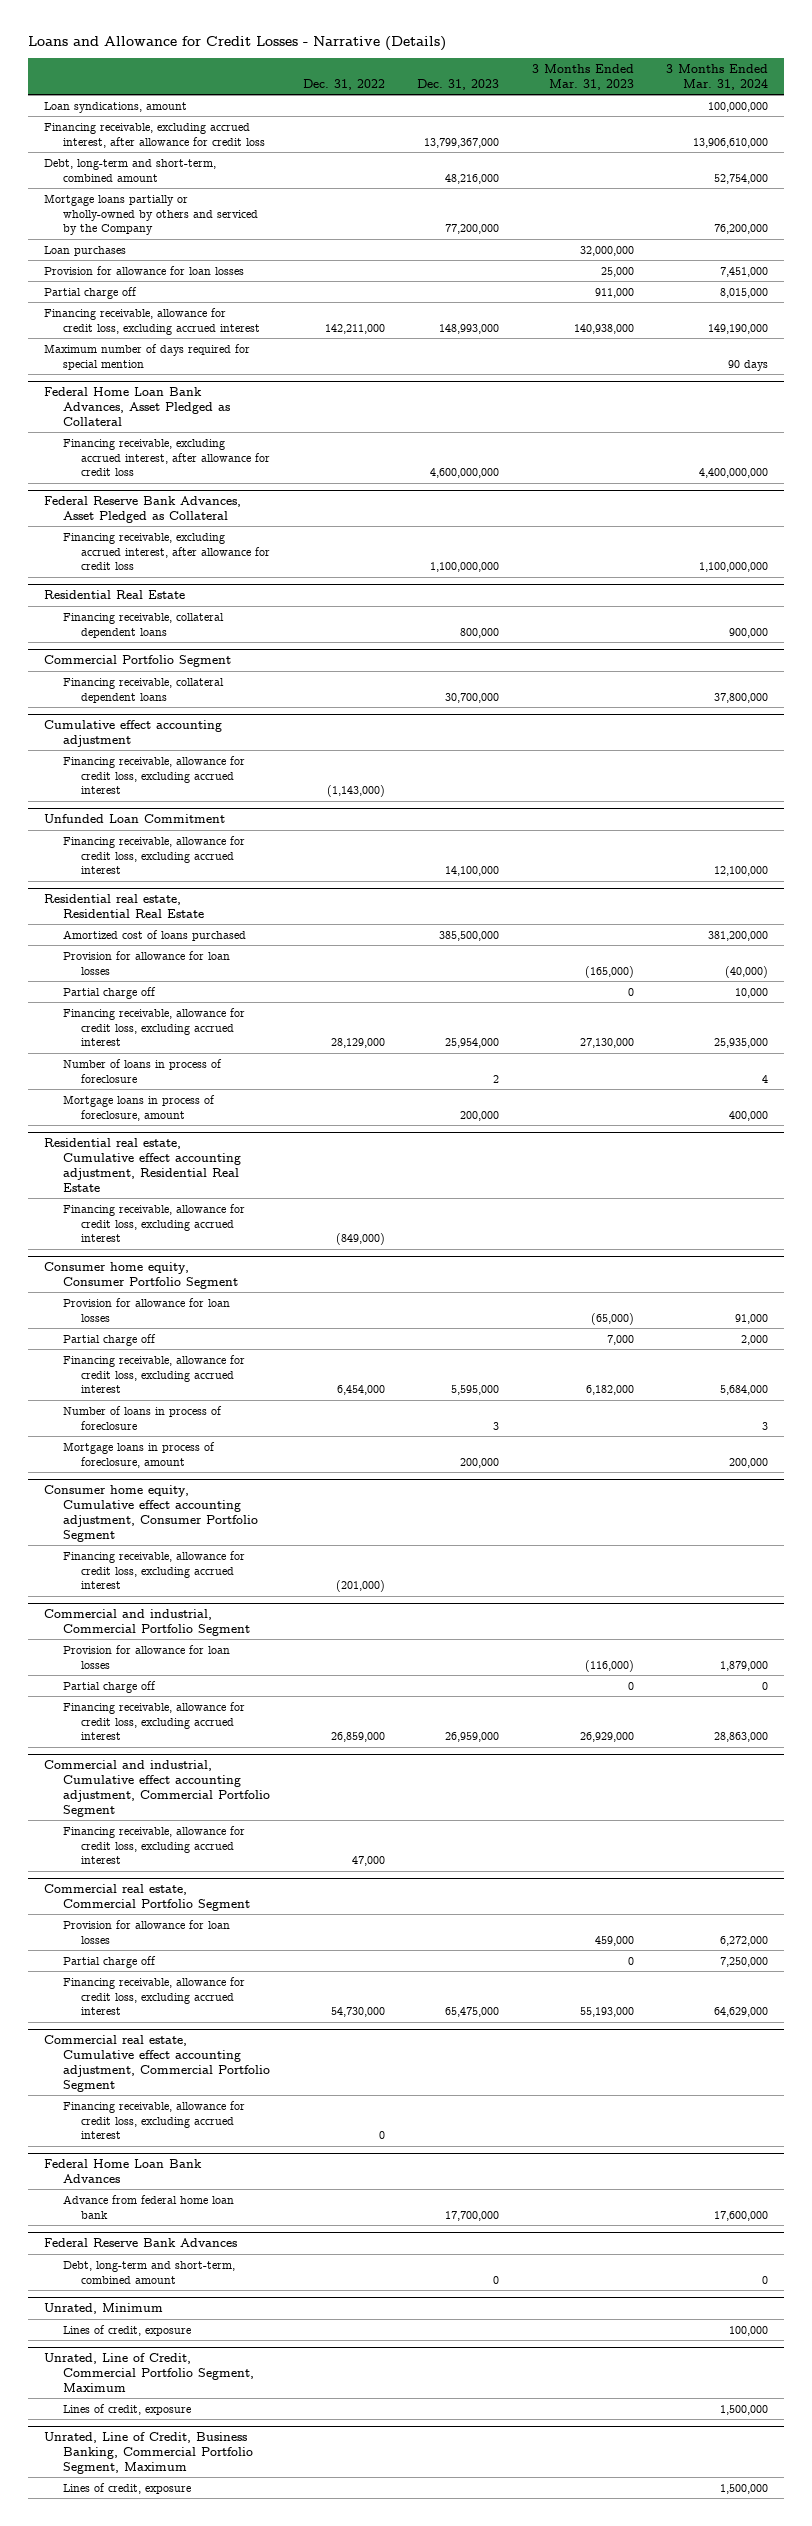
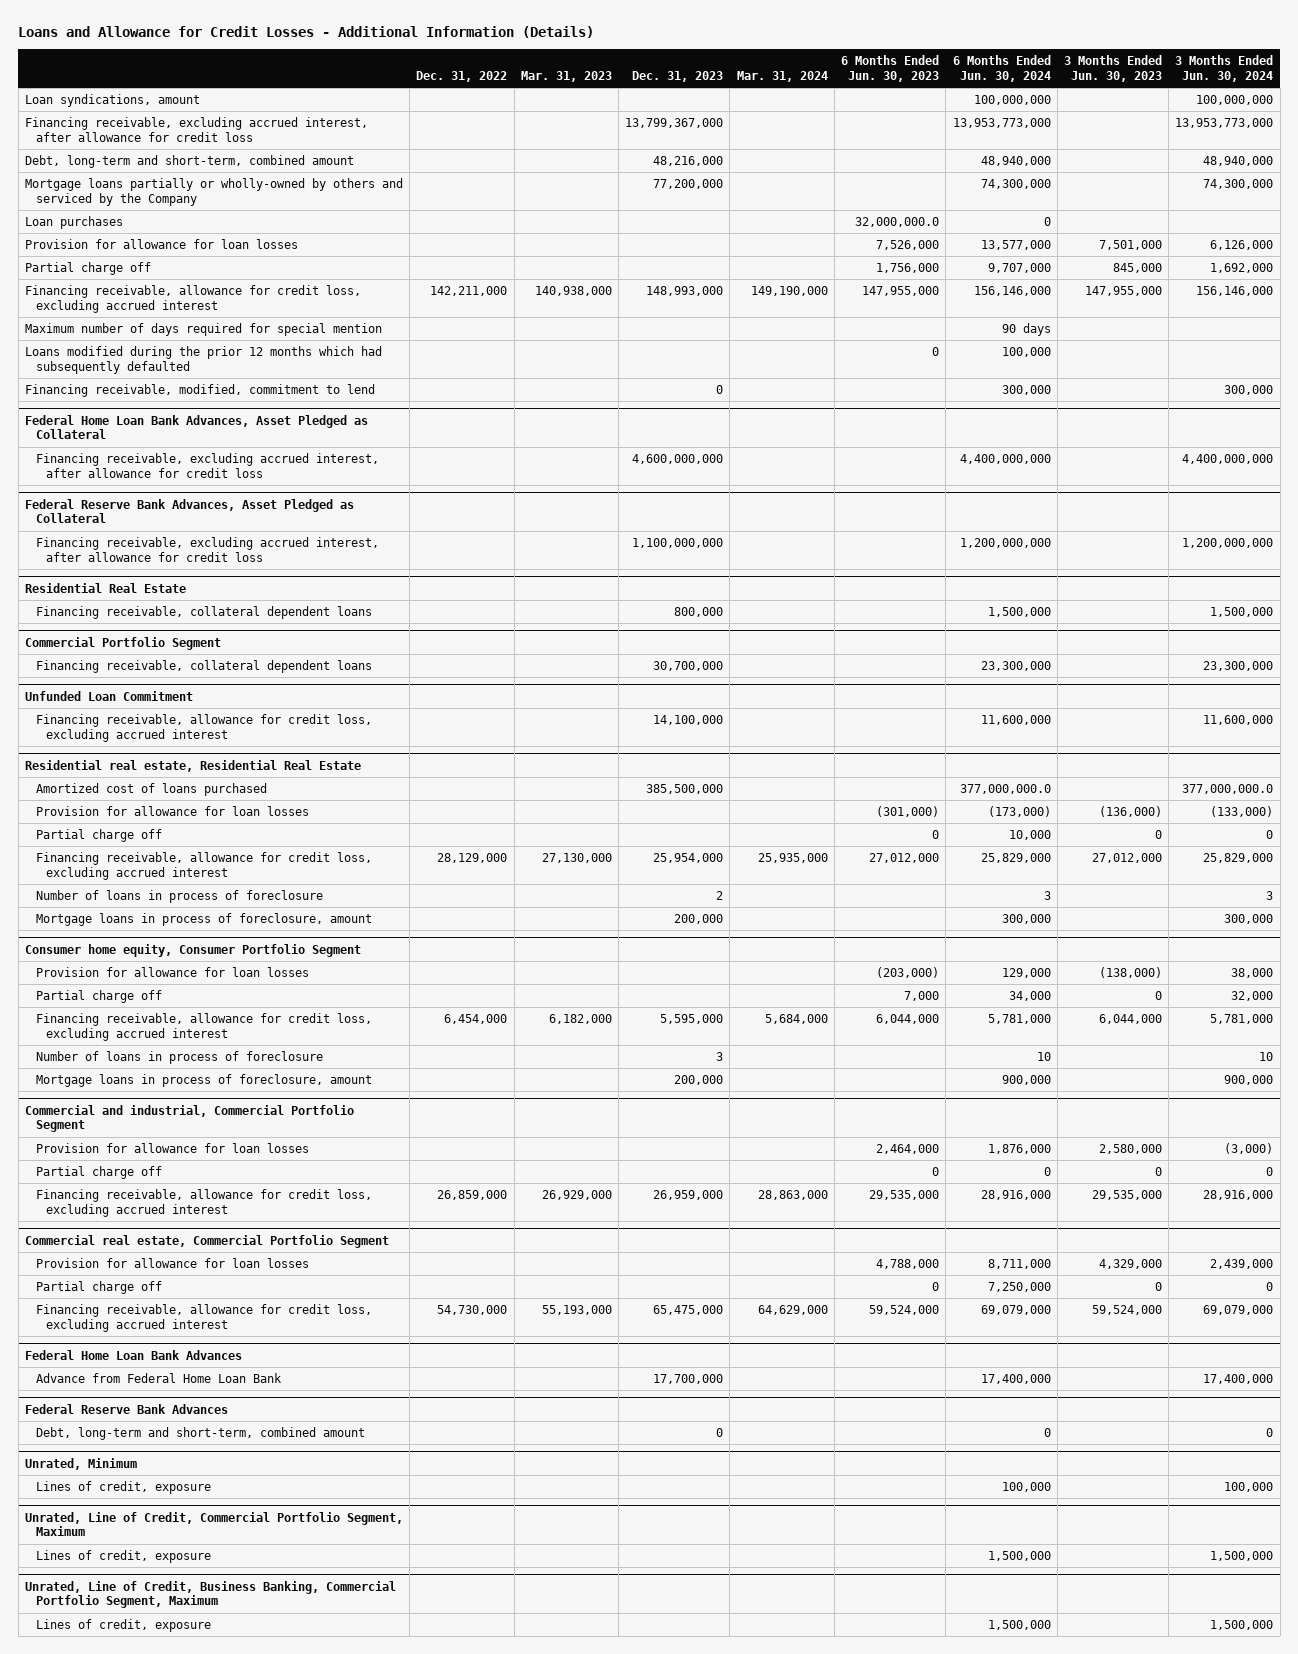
[27,36,446,52] Loans and Allowance for Credit Losses - Narrative (Details) -> [18,25,595,38] Loans and Allowance for Credit Losses - Additional Information (Details)
[531,64,634,90] 3 Months Ended Mar. 31, 2023 -> none
[666,64,769,90] 3 Months Ended Mar. 31, 2024 -> none
none -> [520,70,612,82] Mar. 31, 2023
none -> [736,70,828,82] Mar. 31, 2024
none -> [841,55,940,82] 6 Months Ended Jun. 30, 2023
none -> [952,55,1051,82] 6 Months Ended Jun. 30, 2024
none -> [1063,55,1162,82] 3 Months Ended Jun. 30, 2023
none -> [1175,55,1274,82] 3 Months Ended Jun. 30, 2024
none -> [24,346,382,374] Loans modified during the prior 12 months which had subsequently defaulted
none -> [24,384,375,398] Financing receivable, modified, commitment to lend
[44,720,223,747] Cumulative effect accounting adjustment -> none
[62,755,245,795] Financing receivable, allowance for credit loss, excluding accrued interest -> none
[44,1138,241,1192] Residential real estate, Cumulative effect accounting adjustment, Residential Real Estate -> none
[62,1203,245,1243] Financing receivable, allowance for credit loss, excluding accrued interest -> none
[44,1485,258,1542] Consumer home equity, Cumulative effect accounting adjustment, Consumer Portfolio Segment -> none
[62,1550,245,1590] Financing receivable, allowance for credit loss, excluding accrued interest -> none
[44,1760,270,1817] Commercial and industrial, Cumulative effect accounting adjustment, Commercial Portfolio Segment -> none
[62,1825,245,1865] Financing receivable, allowance for credit loss, excluding accrued interest -> none
[44,2035,270,2092] Commercial real estate, Cumulative effect accounting adjustment, Commercial Portfolio Segment -> none
[62,2100,245,2140] Financing receivable, allowance for credit loss, excluding accrued interest -> none
[62,2194,234,2219] Advance from federal home loan bank -> [35,1373,282,1384] Advance from Federal Home Loan Bank

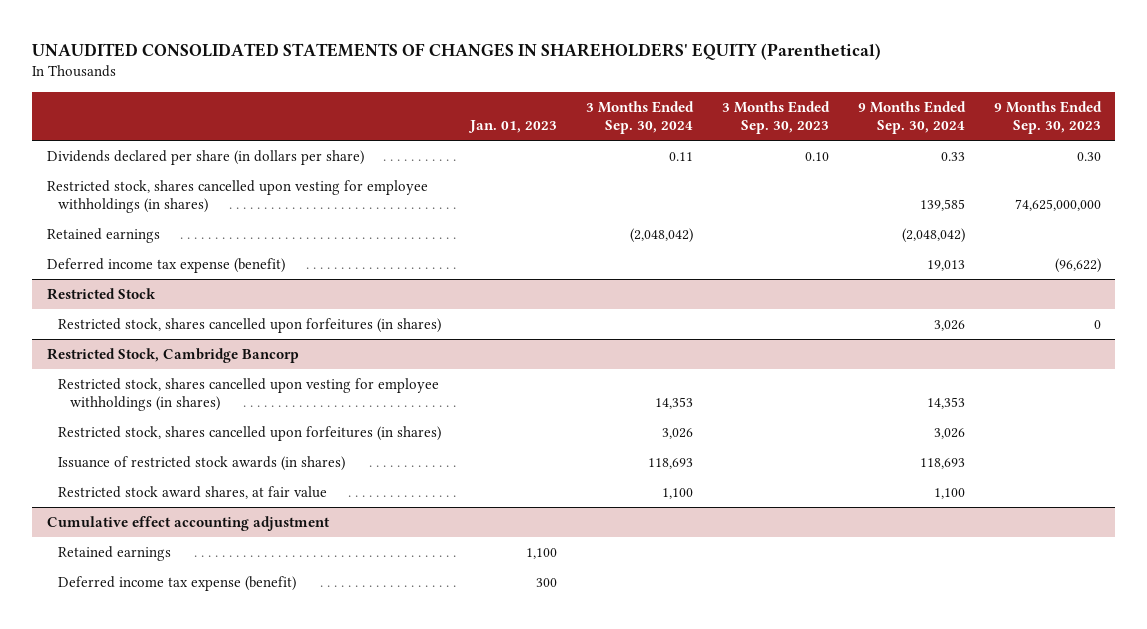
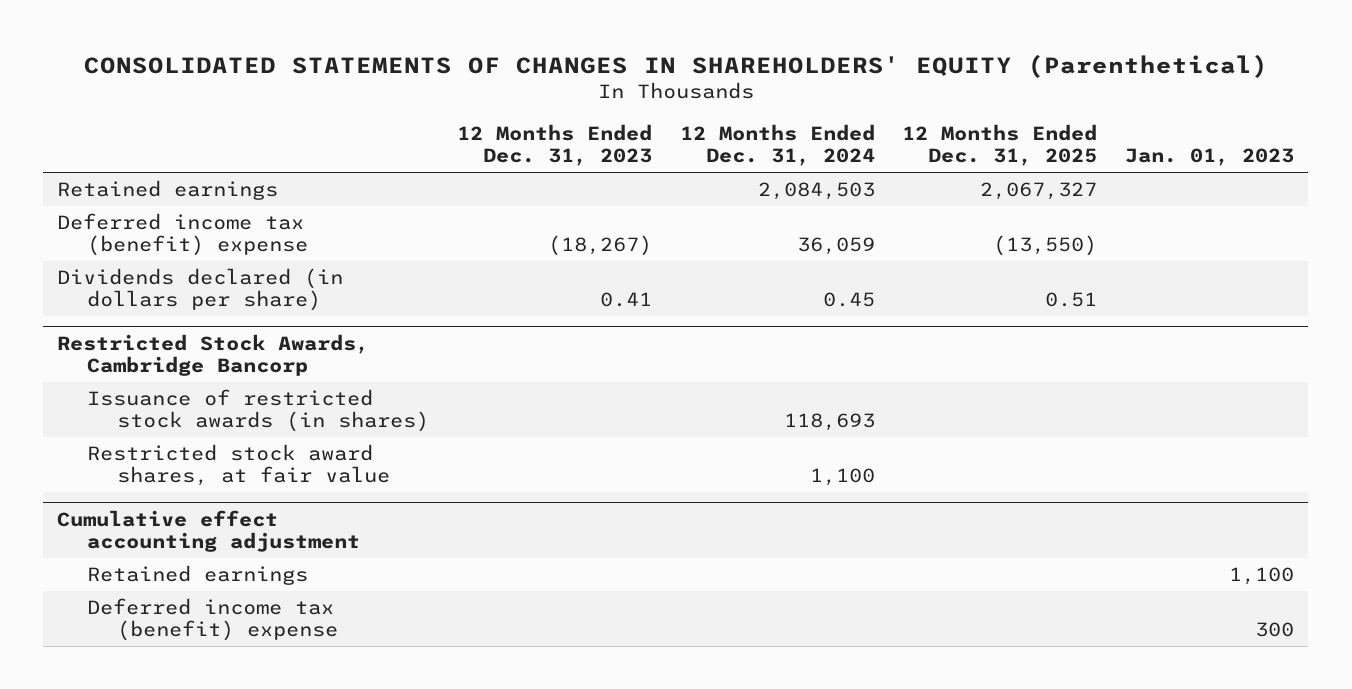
[32,42,882,60] UNAUDITED CONSOLIDATED STATEMENTS OF CHANGES IN SHAREHOLDERS' EQUITY (Parenthetical) -> [83,53,1268,78] CONSOLIDATED STATEMENTS OF CHANGES IN SHAREHOLDERS' EQUITY (Parenthetical)
[585,100,694,134] 3 Months Ended Sep. 30, 2024 -> none
[721,100,830,134] 3 Months Ended Sep. 30, 2023 -> none
[857,100,966,134] 9 Months Ended Sep. 30, 2024 -> none
[993,100,1102,134] 9 Months Ended Sep. 30, 2023 -> none
none -> [456,124,652,167] 12 Months Ended Dec. 31, 2023
none -> [679,124,875,167] 12 Months Ended Dec. 31, 2024
none -> [902,124,1098,167] 12 Months Ended Dec. 31, 2025
[46,150,364,166] Dividends declared per share (in dollars per share) -> none
[46,180,428,214] Restricted stock, shares cancelled upon vesting for employee withholdings (in shares) -> none
[46,288,156,301] Restricted Stock -> none
[58,318,442,334] Restricted stock, shares cancelled upon forfeitures (in shares) -> none
[58,378,440,412] Restricted stock, shares cancelled upon vesting for employee withholdings (in shares) -> none
[58,426,442,442] Restricted stock, shares cancelled upon forfeitures (in shares) -> none
[46,258,285,274] Deferred income tax expense (benefit) -> [57,213,309,256] Deferred income tax (benefit) expense
none -> [57,268,344,311] Dividends declared (in dollars per share)
[46,348,299,364] Restricted Stock, Cambridge Bancorp -> [57,334,370,376] Restricted Stock Awards, Cambridge Bancorp
[58,576,297,592] Deferred income tax expense (benefit) -> [87,598,338,641] Deferred income tax (benefit) expense

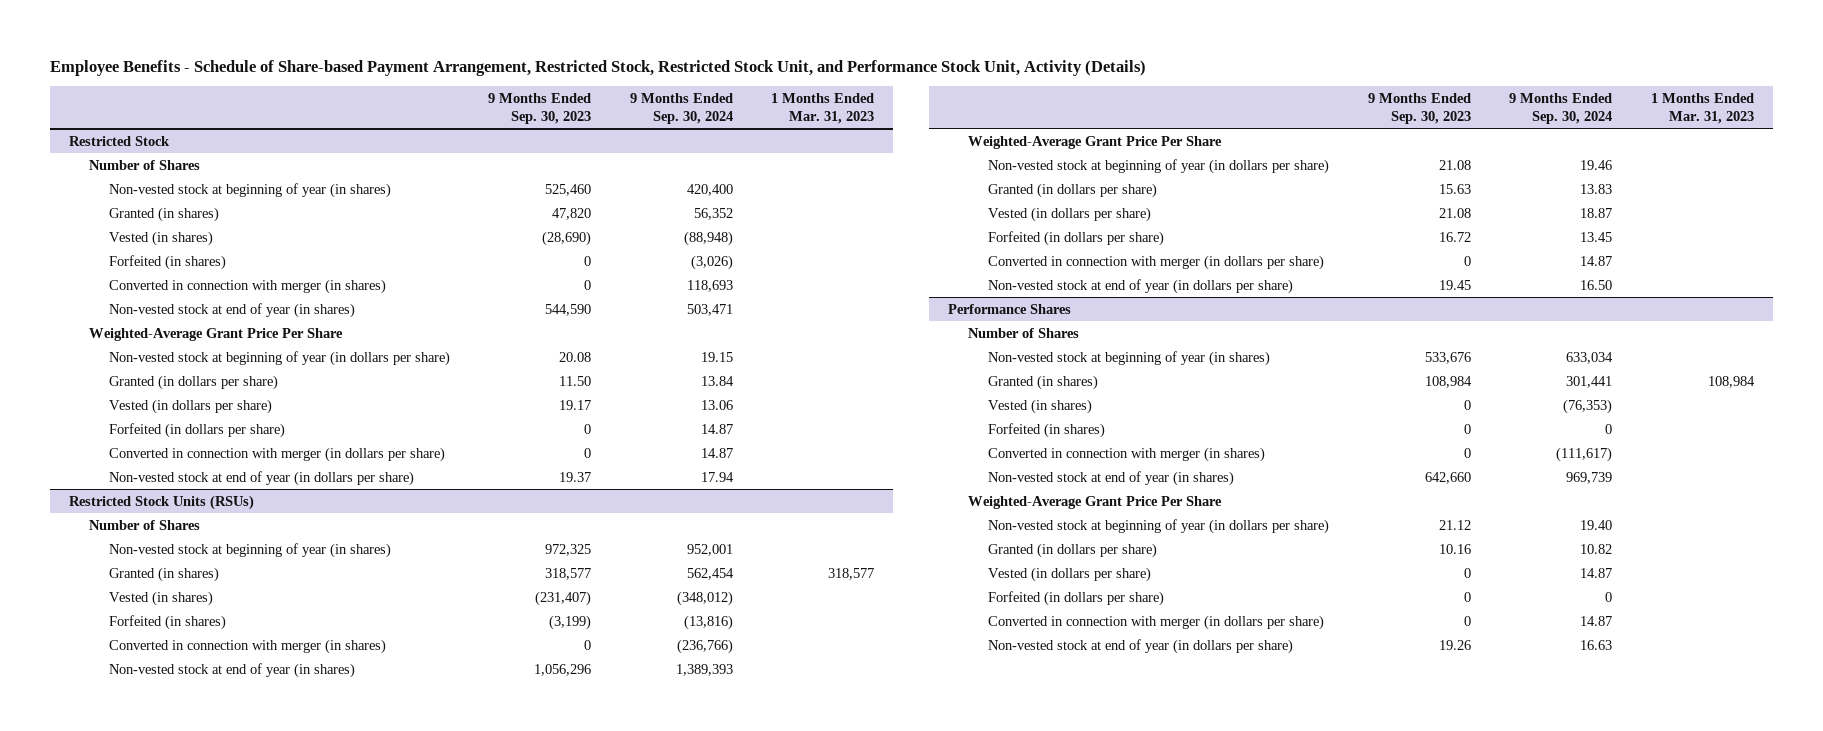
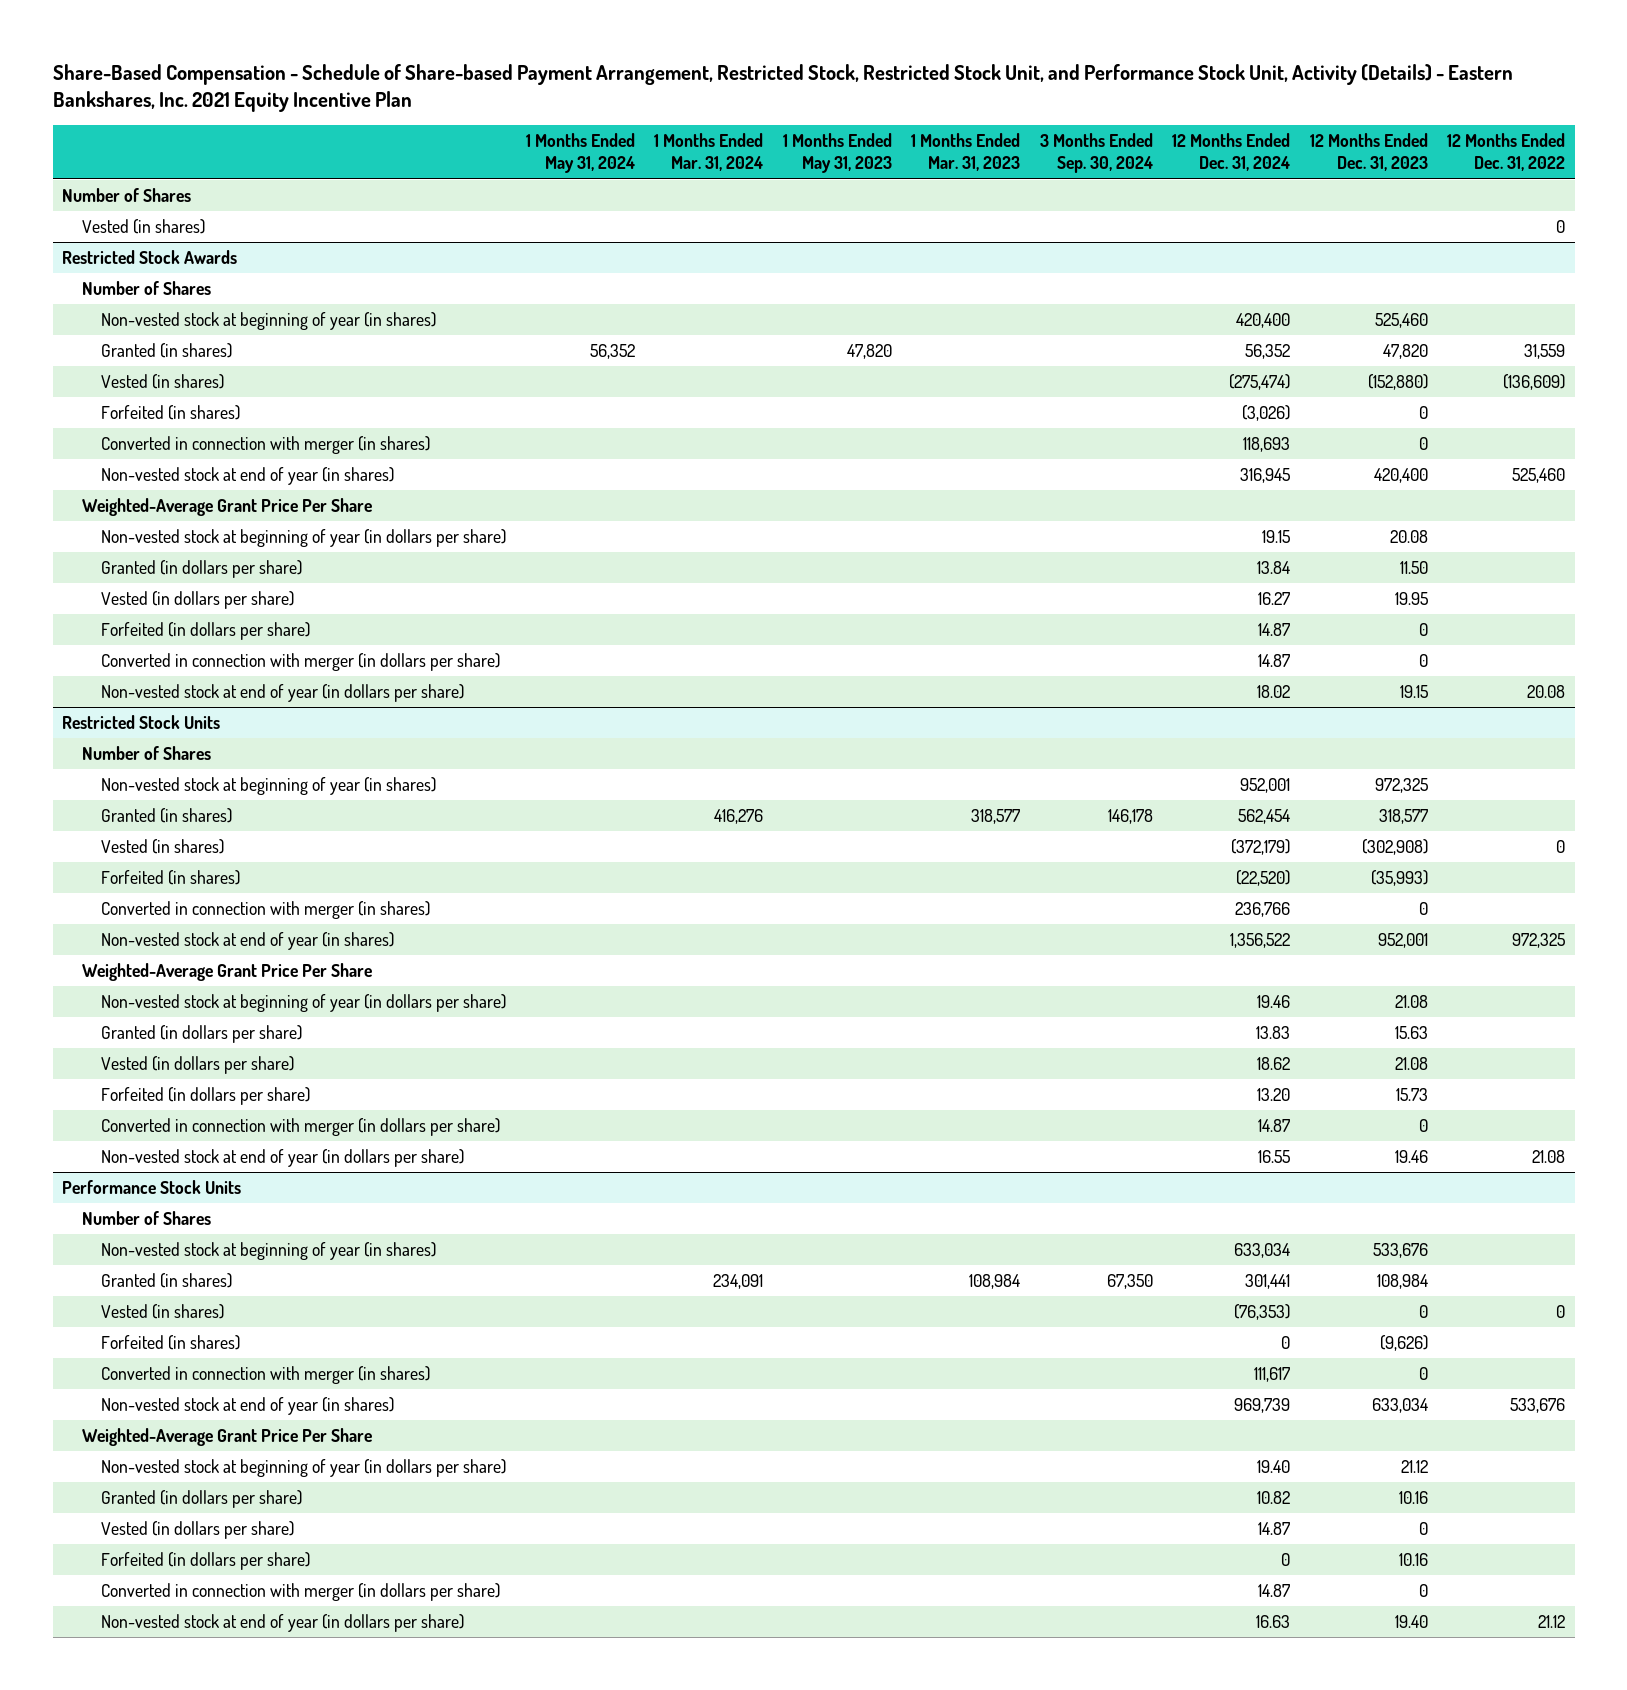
[49,59,1146,76] Employee Benefits - Schedule of Share-based Payment Arrangement, Restricted Stock, Restricted Stock Unit, and Performance Stock Unit, Activity (Details) -> [52,63,1513,113] Share-Based Compensation - Schedule of Share-based Payment Arrangement, Restricted Stock, Restricted Stock Unit, and Performance Stock Unit, Activity (Details) - Eastern Bankshares, Inc. 2021 Equity Incentive Plan
[488,92,592,124] 9 Months Ended Sep. 30, 2023 -> none
[629,92,733,124] 9 Months Ended Sep. 30, 2024 -> none
none -> [525,133,635,174] 1 Months Ended May 31, 2024
none -> [654,133,764,172] 1 Months Ended Mar. 31, 2024
none -> [782,133,892,174] 1 Months Ended May 31, 2023
none -> [1039,133,1153,174] 3 Months Ended Sep. 30, 2024
none -> [1172,133,1291,172] 12 Months Ended Dec. 31, 2024
none -> [1309,133,1428,172] 12 Months Ended Dec. 31, 2023
none -> [1446,133,1565,172] 12 Months Ended Dec. 31, 2022
none -> [62,188,192,203] Number of Shares
none -> [81,219,205,235] Vested (in shares)
[69,135,171,146] Restricted Stock -> [62,250,238,265] Restricted Stock Awards
[69,494,255,510] Restricted Stock Units (RSUs) -> [62,715,221,730] Restricted Stock Units
[948,303,1072,314] Performance Shares -> [62,1180,242,1195] Performance Stock Units

